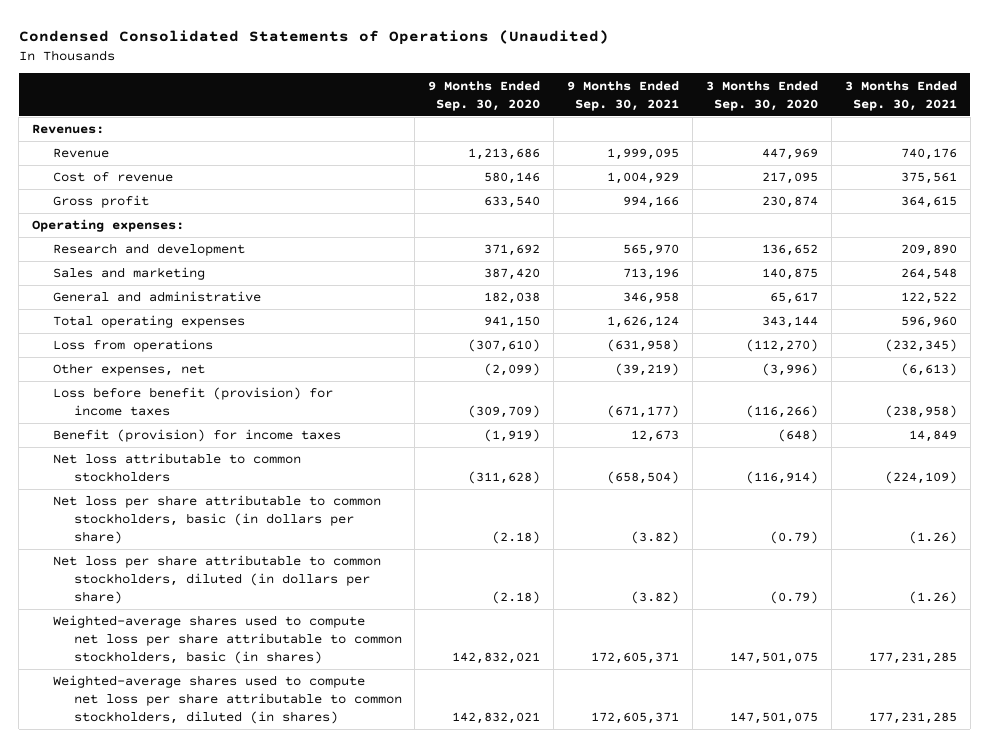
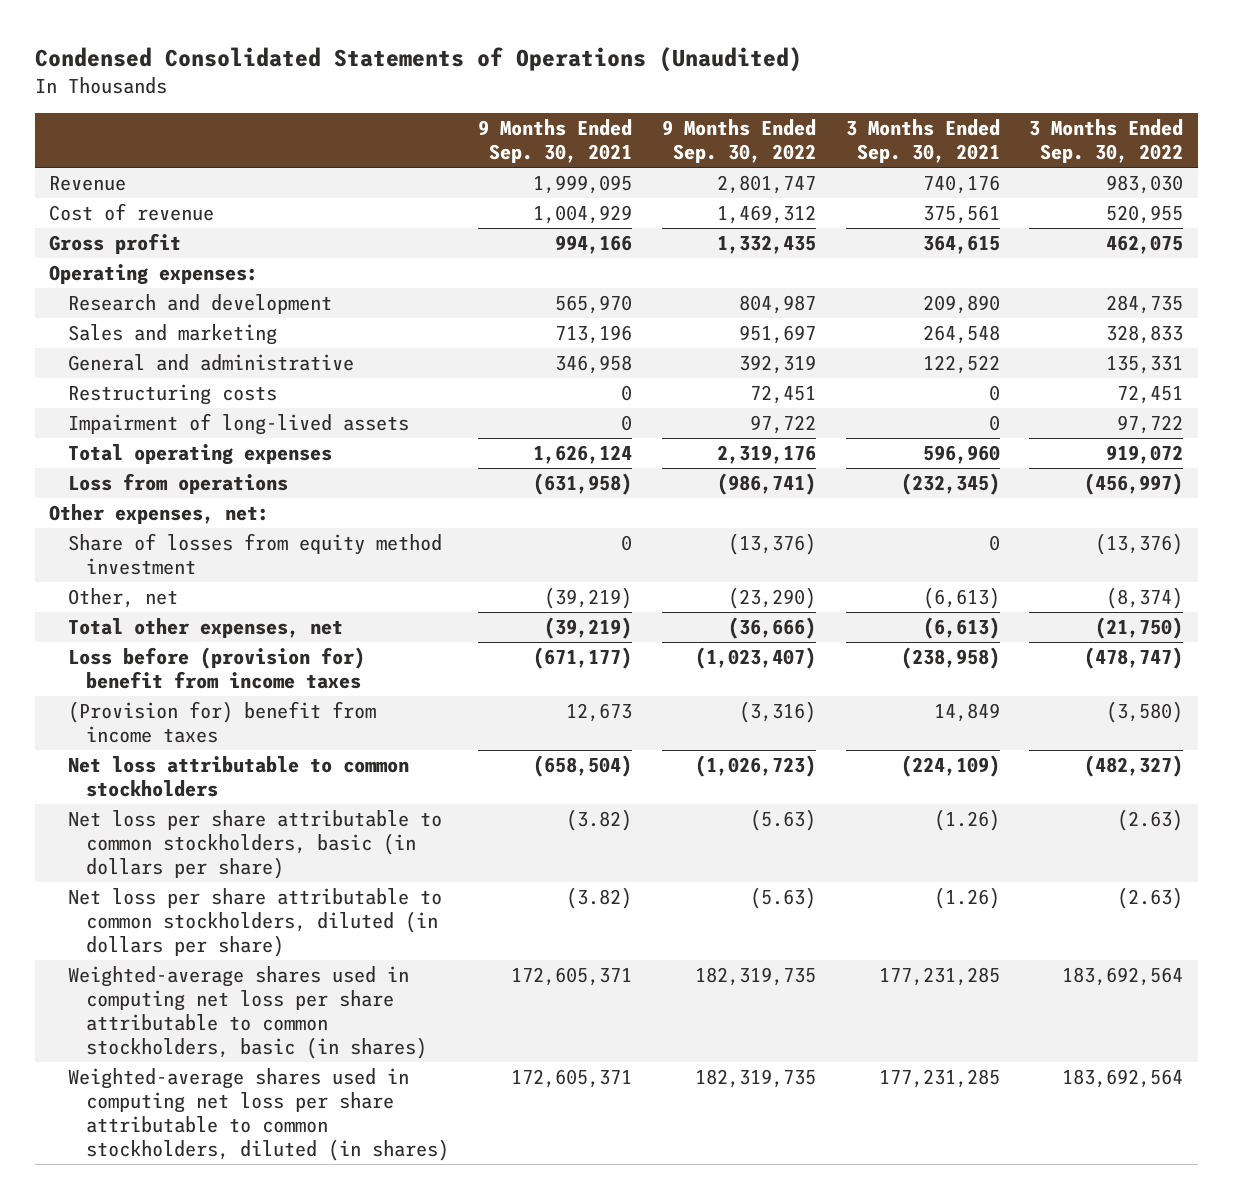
[428,80,541,111] 9 Months Ended Sep. 30, 2020 -> none
[705,80,818,111] 3 Months Ended Sep. 30, 2020 -> none
none -> [662,119,817,163] 9 Months Ended Sep. 30, 2022
none -> [1029,119,1184,163] 3 Months Ended Sep. 30, 2022
[32,124,105,135] Revenues: -> none
none -> [67,384,277,406] Restructuring costs
none -> [67,413,409,436] Impairment of long-lived assets
none -> [49,504,270,525] Other expenses, net:
none -> [67,533,442,576] Share of losses from equity method investment
[52,363,205,377] Other expenses, net -> [67,588,178,609] Other, net
none -> [67,618,343,639] Total other expenses, net
[52,387,333,417] Loss before benefit (provision) for income taxes -> [67,647,365,690] Loss before (provision for) benefit from income taxes
[52,429,341,443] Benefit (provision) for income taxes -> [67,701,376,744] (Provision for) benefit from income taxes
[52,615,402,665] Weighted-average shares used to compute net loss per share attributable to common stockholders, basic (in shares) -> [67,966,427,1059] Weighted-average shares used in computing net loss per share attributable to common stockholders, basic (in shares)
[52,675,402,725] Weighted-average shares used to compute net loss per share attributable to common stockholders, diluted (in shares) -> [67,1068,449,1161] Weighted-average shares used in computing net loss per share attributable to common stockholders, diluted (in shares)

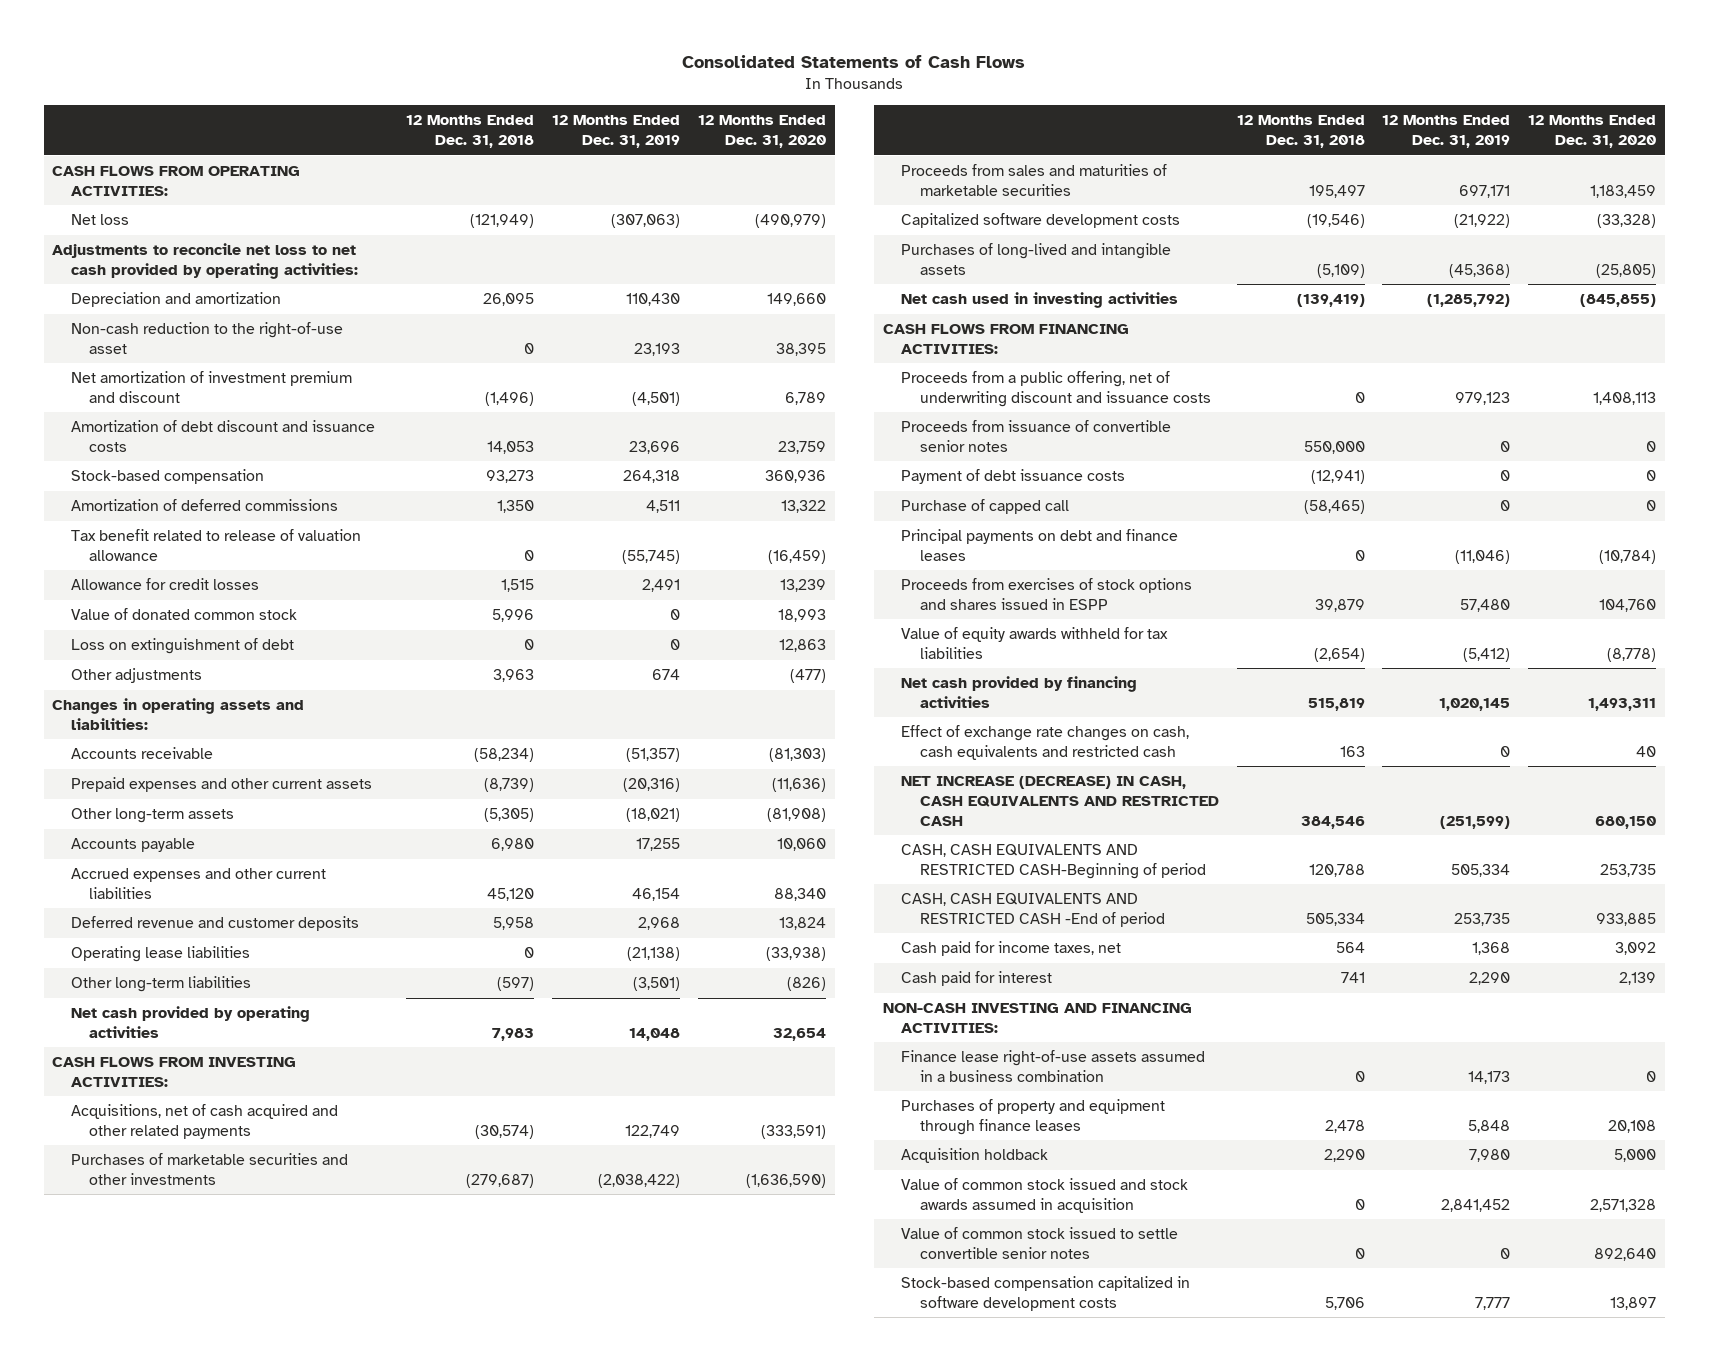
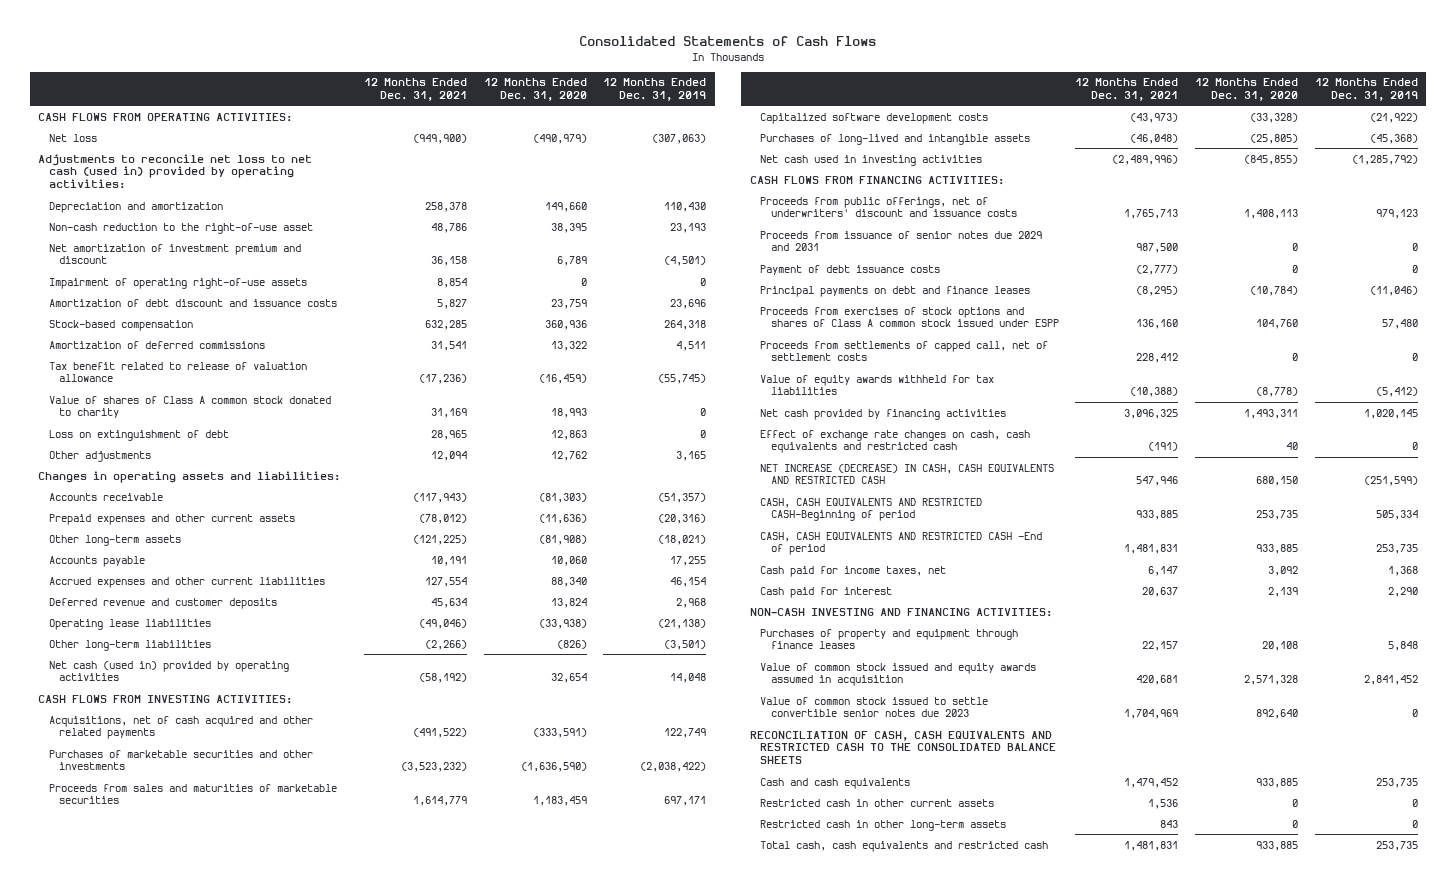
[406,115,535,149] 12 Months Ended Dec. 31, 2018 -> none
none -> [363,78,467,101] 12 Months Ended Dec. 31, 2021
[52,243,358,280] Adjustments to reconcile net loss to net cash provided by operating activities: -> [38,153,313,190] Adjustments to reconcile net loss to net cash (used in) provided by operating activities:
none -> [48,277,307,289] Impairment of operating right-of-use assets
[70,578,259,591] Allowance for credit losses -> none
[70,608,297,621] Value of donated common stock -> [48,395,331,419] Value of shares of Class A common stock donated to charity
[651,669,680,681] 674 -> [676,450,707,461] 3,165
[789,669,826,684] (477) -> [550,450,587,461] 12,762
[70,1006,310,1039] Net cash provided by operating activities -> [48,660,289,682] Net cash (used in) provided by operating activities
[901,371,1211,408] Proceeds from a public offering, net of underwriting discount and issuance costs -> [760,196,1017,218] Proceeds from public offerings, net of underwriters' discount and issuance costs
[901,420,1172,453] Proceeds from issuance of convertible senior notes -> [760,230,1043,252] Proceeds from issuance of senior notes due 2029 and 2031
[901,499,1070,515] Purchase of capped call -> none
[901,578,1193,611] Proceeds from exercises of stock options and shares issued in ESPP -> [760,306,1059,328] Proceeds from exercises of stock options and shares of Class A common stock issued under ESPP
none -> [760,340,1049,362] Proceeds from settlements of capped call, net of settlement costs
[901,1050,1206,1083] Finance lease right-of-use assets assumed in a business combination -> none
[901,1148,1049,1164] Acquisition holdback -> none
[901,1276,1191,1312] Stock-based compensation capitalized in software development costs -> none
[901,1178,1189,1214] Value of common stock issued and stock awards assumed in acquisition -> [760,662,1037,687] Value of common stock issued and equity awards assumed in acquisition
[901,1227,1179,1260] Value of common stock issued to settle convertible senior notes -> [760,696,989,718] Value of common stock issued to settle convertible senior notes due 2023
none -> [749,730,1057,765] RECONCILIATION OF CASH, CASH EQUIVALENTS AND RESTRICTED CASH TO THE CONSOLIDATED BALANCE SHEETS
none -> [760,777,911,789] Cash and cash equivalents
none -> [760,798,995,807] Restricted cash in other current assets
none -> [760,819,1007,831] Restricted cash in other long-term assets
none -> [760,840,1049,852] Total cash, cash equivalents and restricted cash

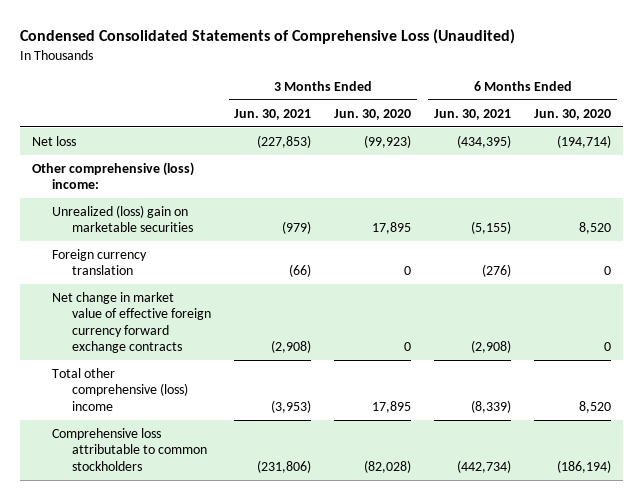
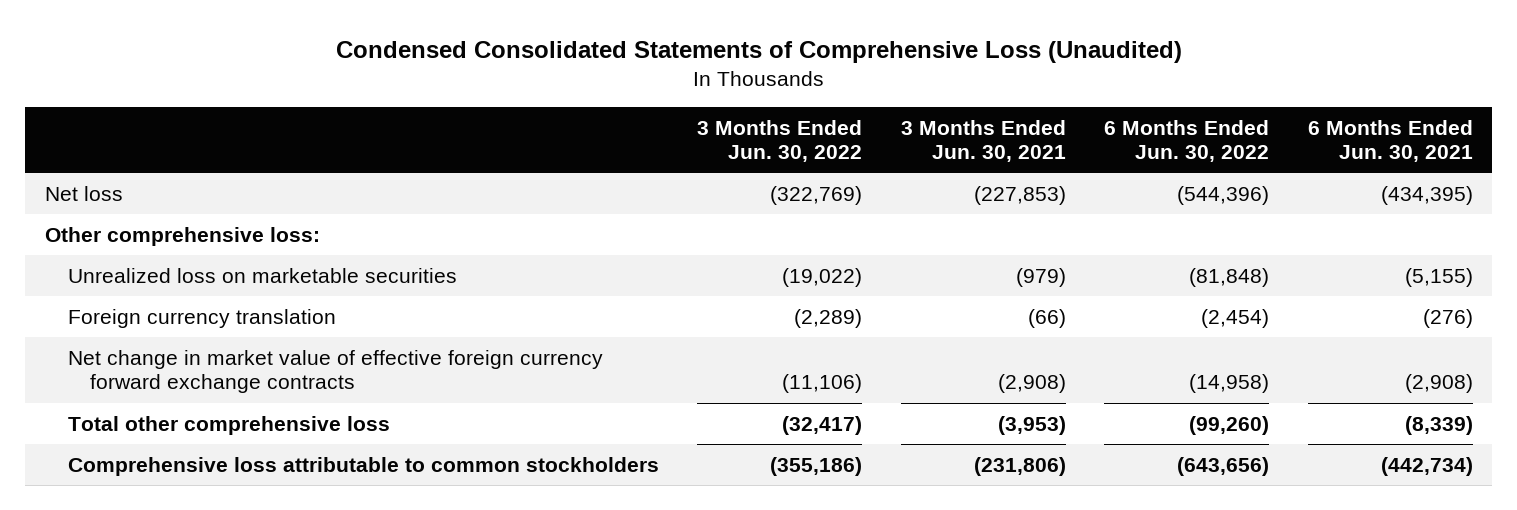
[334,108,412,120] Jun. 30, 2020 -> none
[534,108,612,120] Jun. 30, 2020 -> none
none -> [697,119,863,163] 3 Months Ended Jun. 30, 2022
none -> [1104,119,1270,163] 6 Months Ended Jun. 30, 2022
[31,161,194,190] Other comprehensive (loss) income: -> [44,226,320,246] Other comprehensive loss:
[51,204,194,233] Unrealized (loss) gain on marketable securities -> [67,267,457,283] Unrealized loss on marketable securities
[51,367,189,411] Total other comprehensive (loss) income -> [67,415,390,435] Total other comprehensive loss

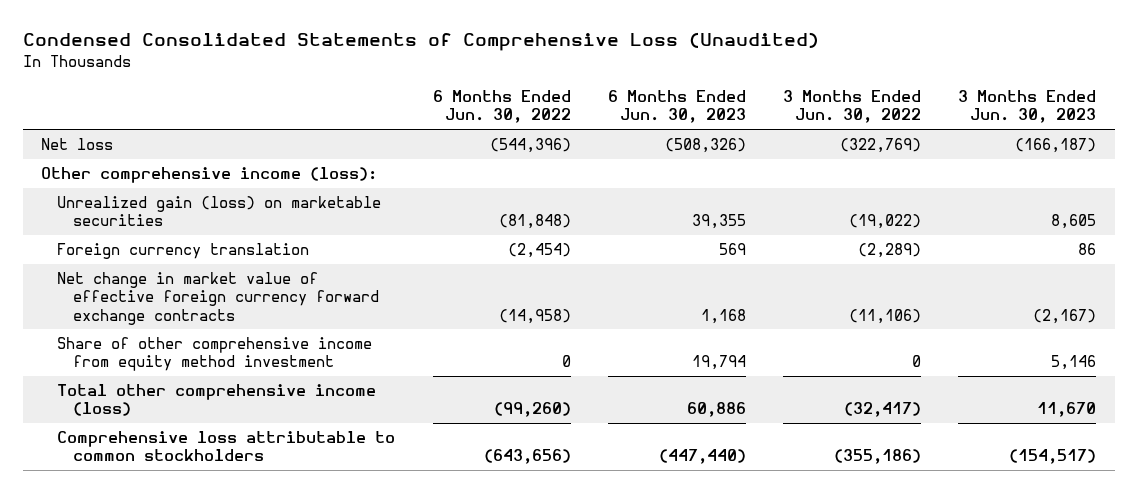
[900,119,1066,163] 3 Months Ended Jun. 30, 2021 -> none
[1307,119,1473,163] 6 Months Ended Jun. 30, 2021 -> none
none -> [607,90,746,124] 6 Months Ended Jun. 30, 2023
none -> [958,90,1097,124] 3 Months Ended Jun. 30, 2023
[44,226,320,246] Other comprehensive loss: -> [41,167,378,184] Other comprehensive income (loss):
[67,267,457,283] Unrealized loss on marketable securities -> [57,196,382,227] Unrealized gain (loss) on marketable securities
none -> [57,337,373,372] Share of other comprehensive income from equity method investment
[67,415,390,435] Total other comprehensive loss -> [57,384,377,417] Total other comprehensive income (loss)

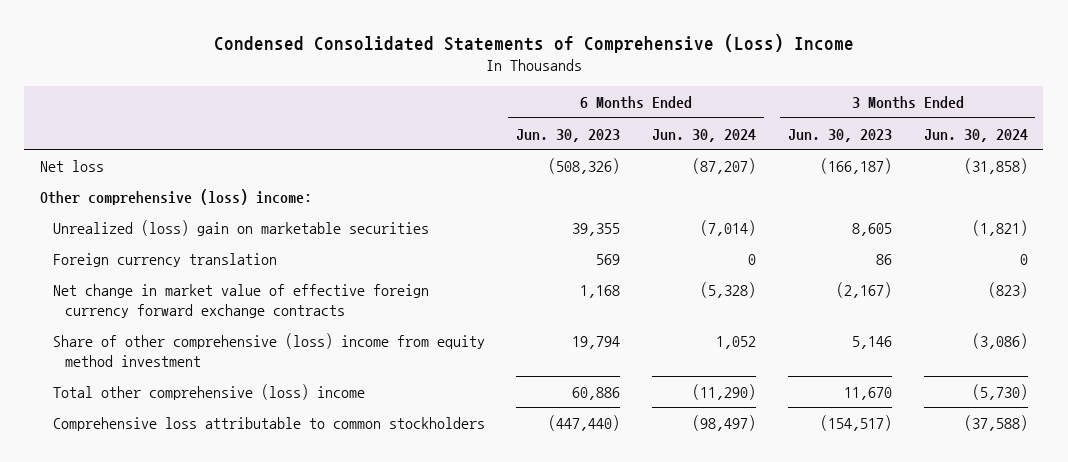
[22,32,819,52] Condensed Consolidated Statements of Comprehensive Loss (Unaudited) -> [213,33,854,53] Condensed Consolidated Statements of Comprehensive (Loss) Income
[432,90,571,124] 6 Months Ended Jun. 30, 2022 -> none
[782,90,921,124] 3 Months Ended Jun. 30, 2022 -> none
none -> [652,128,757,142] Jun. 30, 2024
none -> [923,128,1028,142] Jun. 30, 2024
[41,167,378,184] Other comprehensive income (loss): -> [40,188,313,205] Other comprehensive (loss) income:
[57,196,382,227] Unrealized gain (loss) on marketable securities -> [52,219,429,236] Unrealized (loss) gain on marketable securities
[57,337,373,372] Share of other comprehensive income from equity method investment -> [52,332,485,367] Share of other comprehensive (loss) income from equity method investment
[57,384,377,417] Total other comprehensive income (loss) -> [52,383,365,400] Total other comprehensive (loss) income

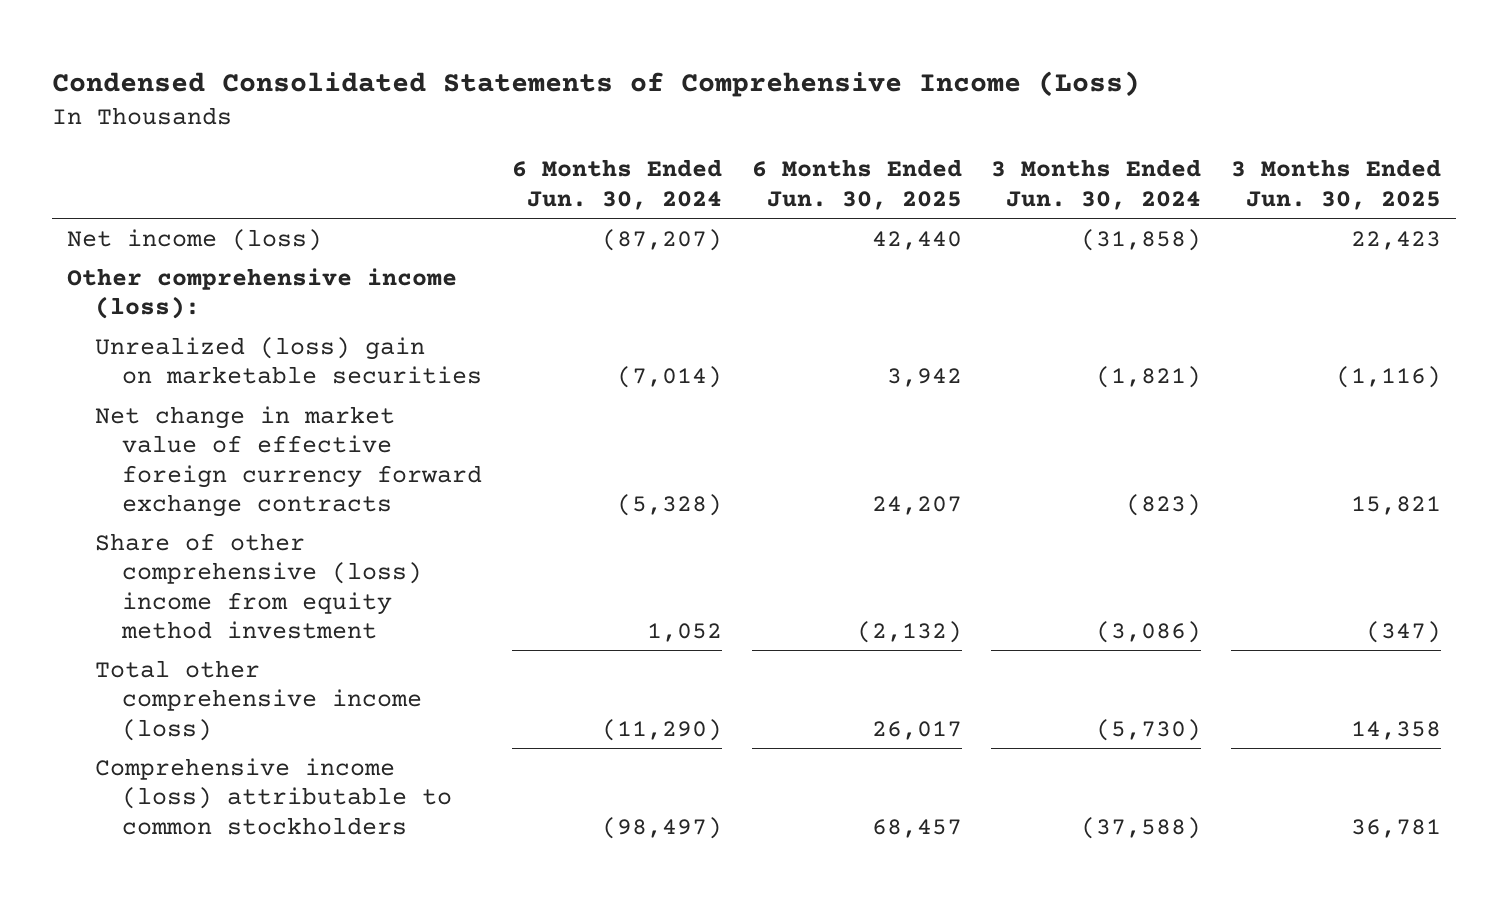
[213,33,854,53] Condensed Consolidated Statements of Comprehensive (Loss) Income -> [52,70,1141,97] Condensed Consolidated Statements of Comprehensive Income (Loss)
[516,128,621,142] Jun. 30, 2023 -> none
[787,128,892,142] Jun. 30, 2023 -> none
none -> [751,159,962,210] 6 Months Ended Jun. 30, 2025
none -> [1230,159,1441,210] 3 Months Ended Jun. 30, 2025
[40,159,105,172] Net loss -> [66,228,322,251] Net income (loss)
[40,188,313,205] Other comprehensive (loss) income: -> [66,267,457,320] Other comprehensive income (loss):
[52,252,277,267] Foreign currency translation -> none
[52,383,365,400] Total other comprehensive (loss) income -> [94,659,423,741] Total other comprehensive income (loss)
[52,416,485,431] Comprehensive loss attributable to common stockholders -> [94,757,453,835] Comprehensive income (loss) attributable to common stockholders

